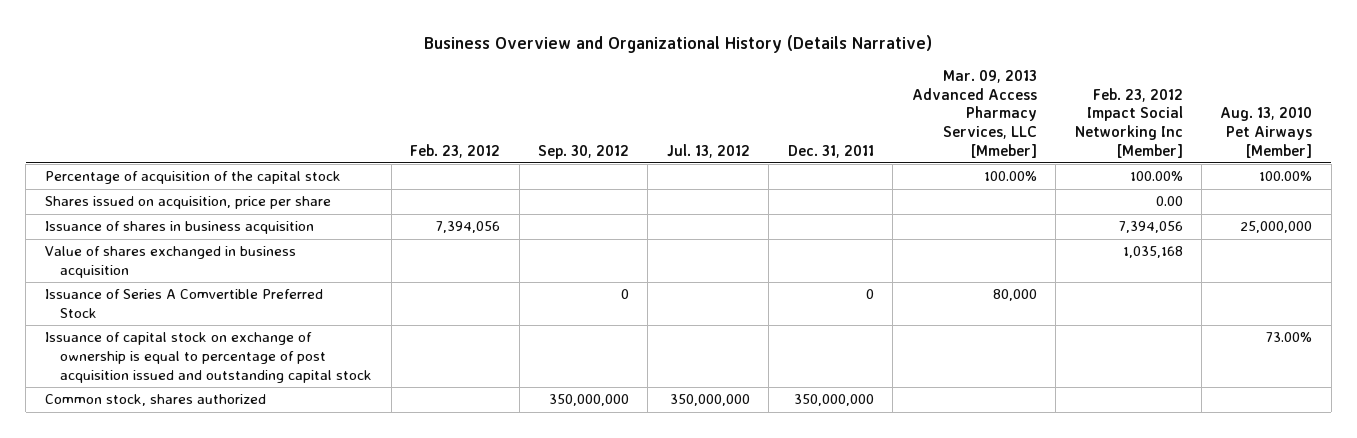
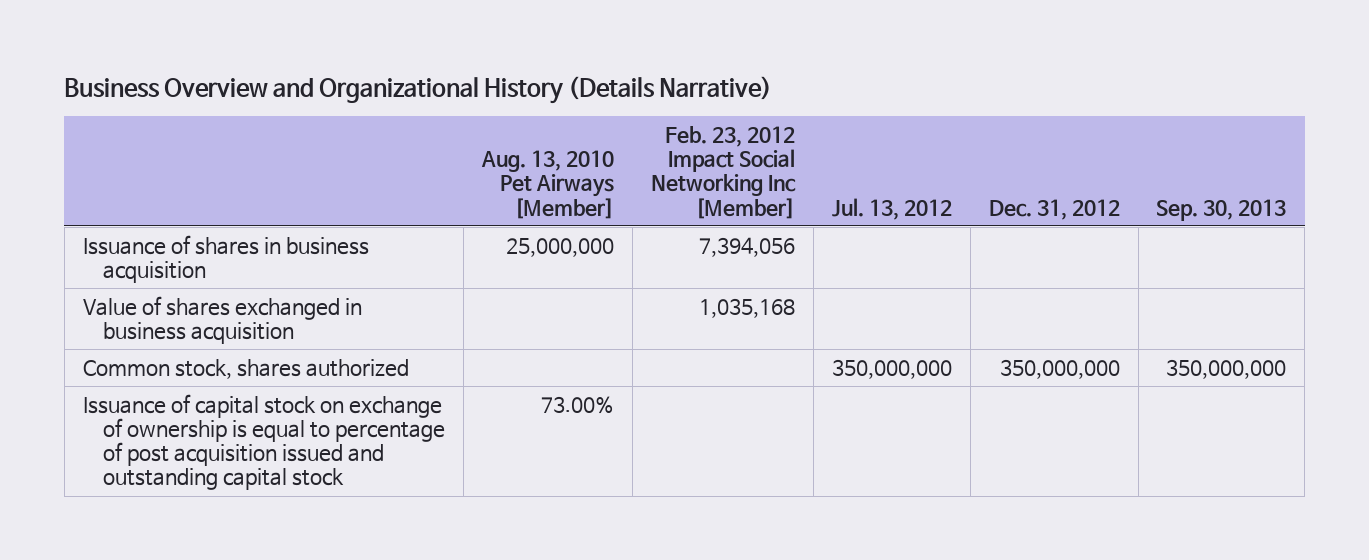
[410,143,501,158] Feb. 23, 2012 -> none
[538,144,630,159] Sep. 30, 2012 -> none
[787,144,874,158] Dec. 31, 2011 -> none
[911,70,1037,158] Mar. 09, 2013 Advanced Access Pharmacy Services, LLC [Mmeber] -> none
none -> [988,198,1120,220] Dec. 31, 2012
none -> [1156,198,1287,221] Sep. 30, 2013
[44,171,341,185] Percentage of acquisition of the capital stock -> none
[44,196,331,210] Shares issued on acquisition, price per share -> none
[44,289,323,319] Issuance of Series A Comvertible Preferred Stock -> none
[44,332,373,383] Issuance of capital stock on exchange of ownership is equal to percentage of post acquisition issued and outstanding capital stock -> [82,393,446,491] Issuance of capital stock on exchange of ownership is equal to percentage of post acquisition issued and outstanding capital stock

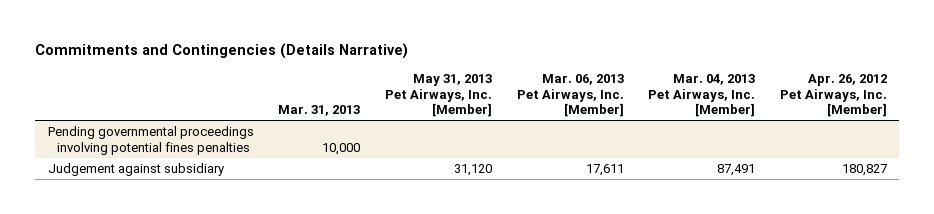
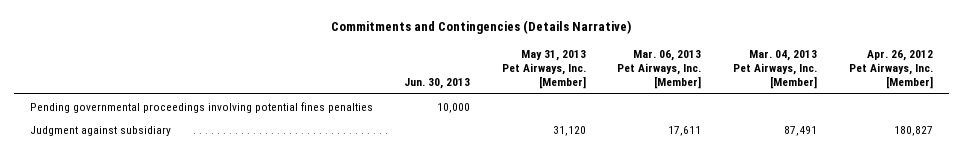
[278,104,361,116] Mar. 31, 2013 -> none
none -> [404,78,471,90] Jun. 30, 2013
[47,163,224,177] Judgement against subsidiary -> [29,125,171,136] Judgment against subsidiary

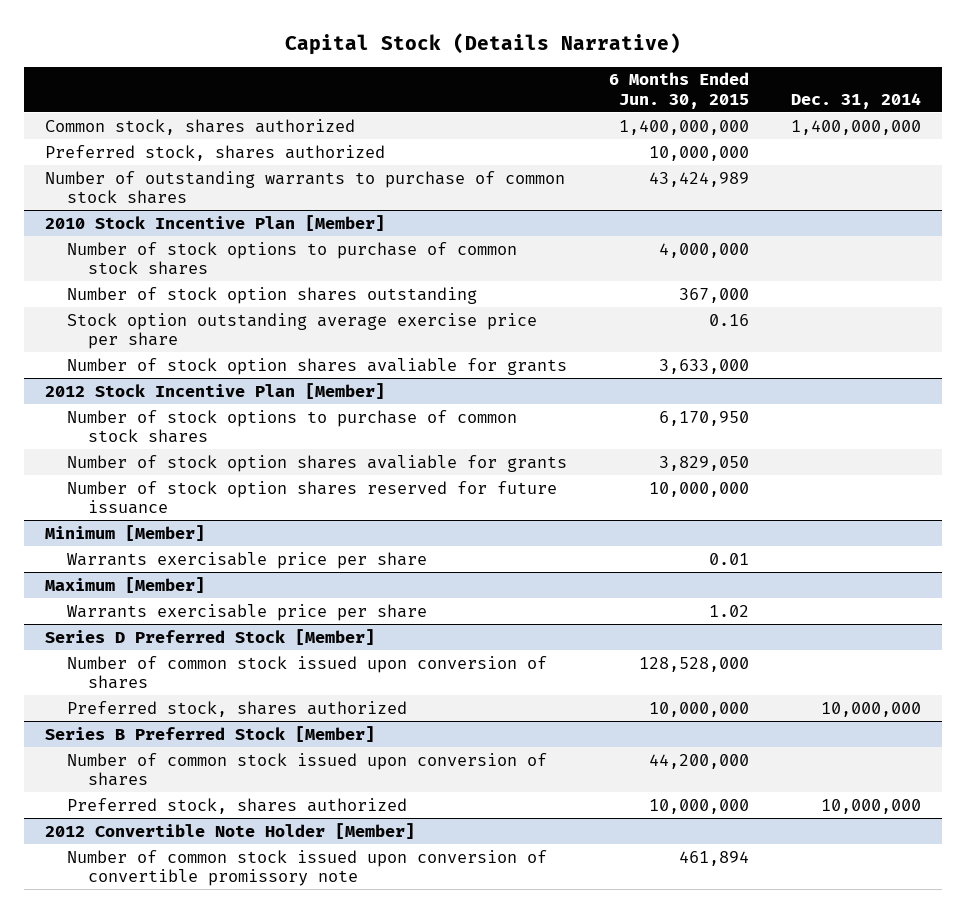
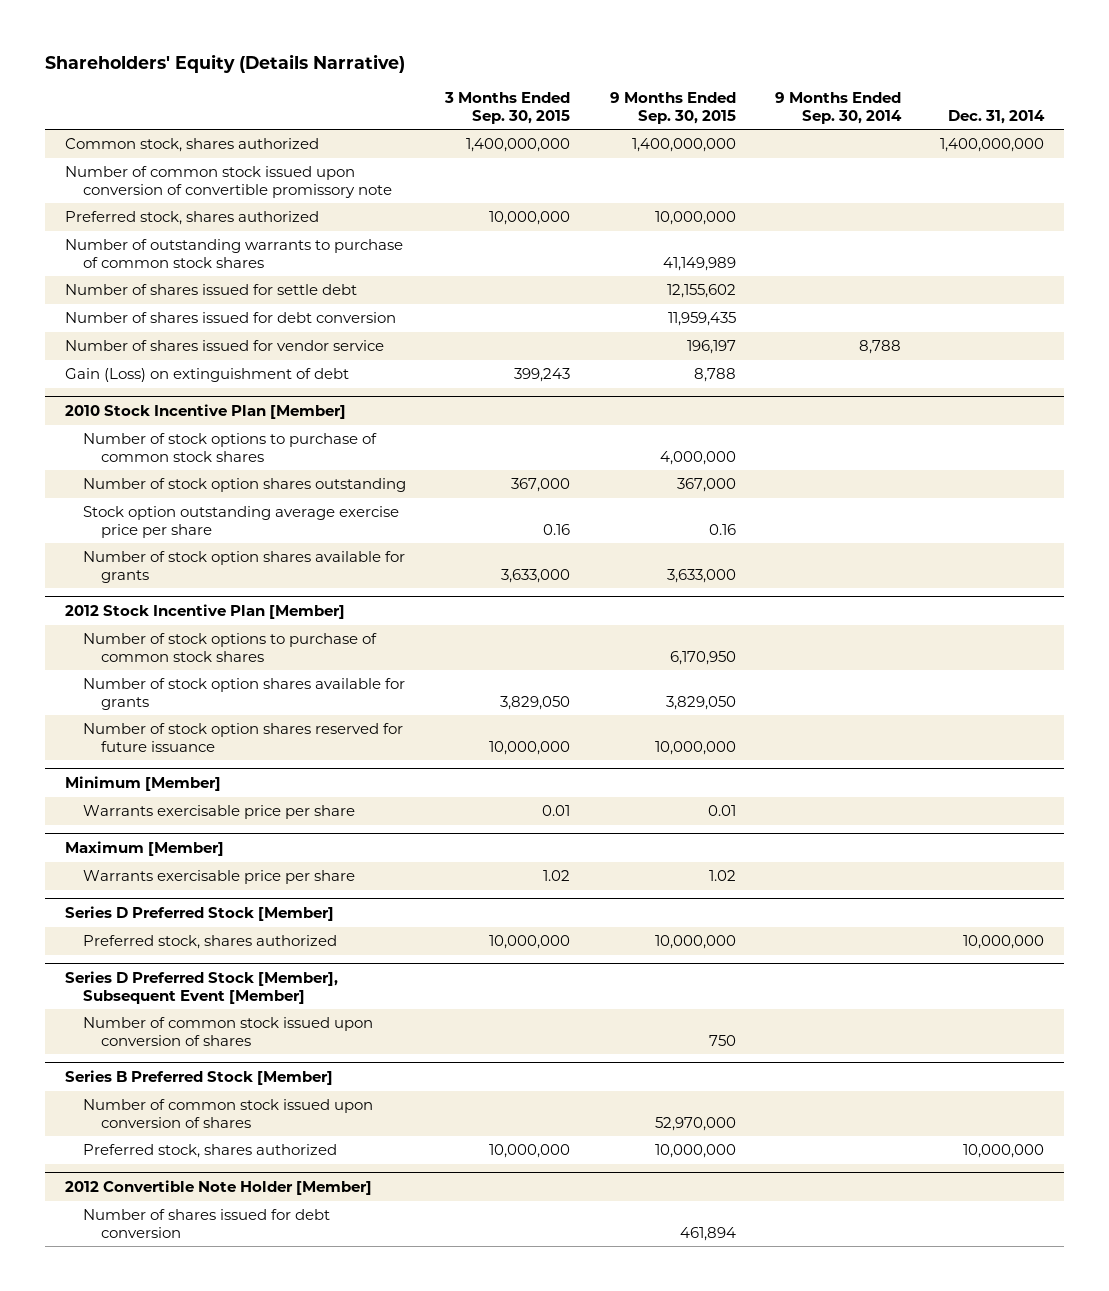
[284,32,681,55] Capital Stock (Details Narrative) -> [45,53,406,73] Shareholders' Equity (Details Narrative)
[608,72,749,109] 6 Months Ended Jun. 30, 2015 -> none
none -> [444,91,571,124] 3 Months Ended Sep. 30, 2015
none -> [609,91,736,124] 9 Months Ended Sep. 30, 2015
none -> [775,91,903,124] 9 Months Ended Sep. 30, 2014
none -> [64,166,393,198] Number of common stock issued upon conversion of convertible promissory note
none -> [64,284,357,296] Number of shares issued for settle debt
none -> [64,312,396,324] Number of shares issued for debt conversion
none -> [64,340,384,352] Number of shares issued for vendor service
none -> [64,368,349,383] Gain (Loss) on extinguishment of debt
[66,357,567,375] Number of stock option shares avaliable for grants -> [83,551,406,583] Number of stock option shares available for grants
[66,454,567,472] Number of stock option shares avaliable for grants -> [83,678,406,710] Number of stock option shares available for grants
[66,655,547,690] Number of common stock issued upon conversion of shares -> none
none -> [64,970,338,1004] Series D Preferred Stock [Member], Subsequent Event [Member]
none -> [83,1017,374,1046] Number of common stock issued upon conversion of shares
[66,849,547,887] Number of common stock issued upon conversion of convertible promissory note -> none
none -> [83,1209,331,1238] Number of shares issued for debt conversion

